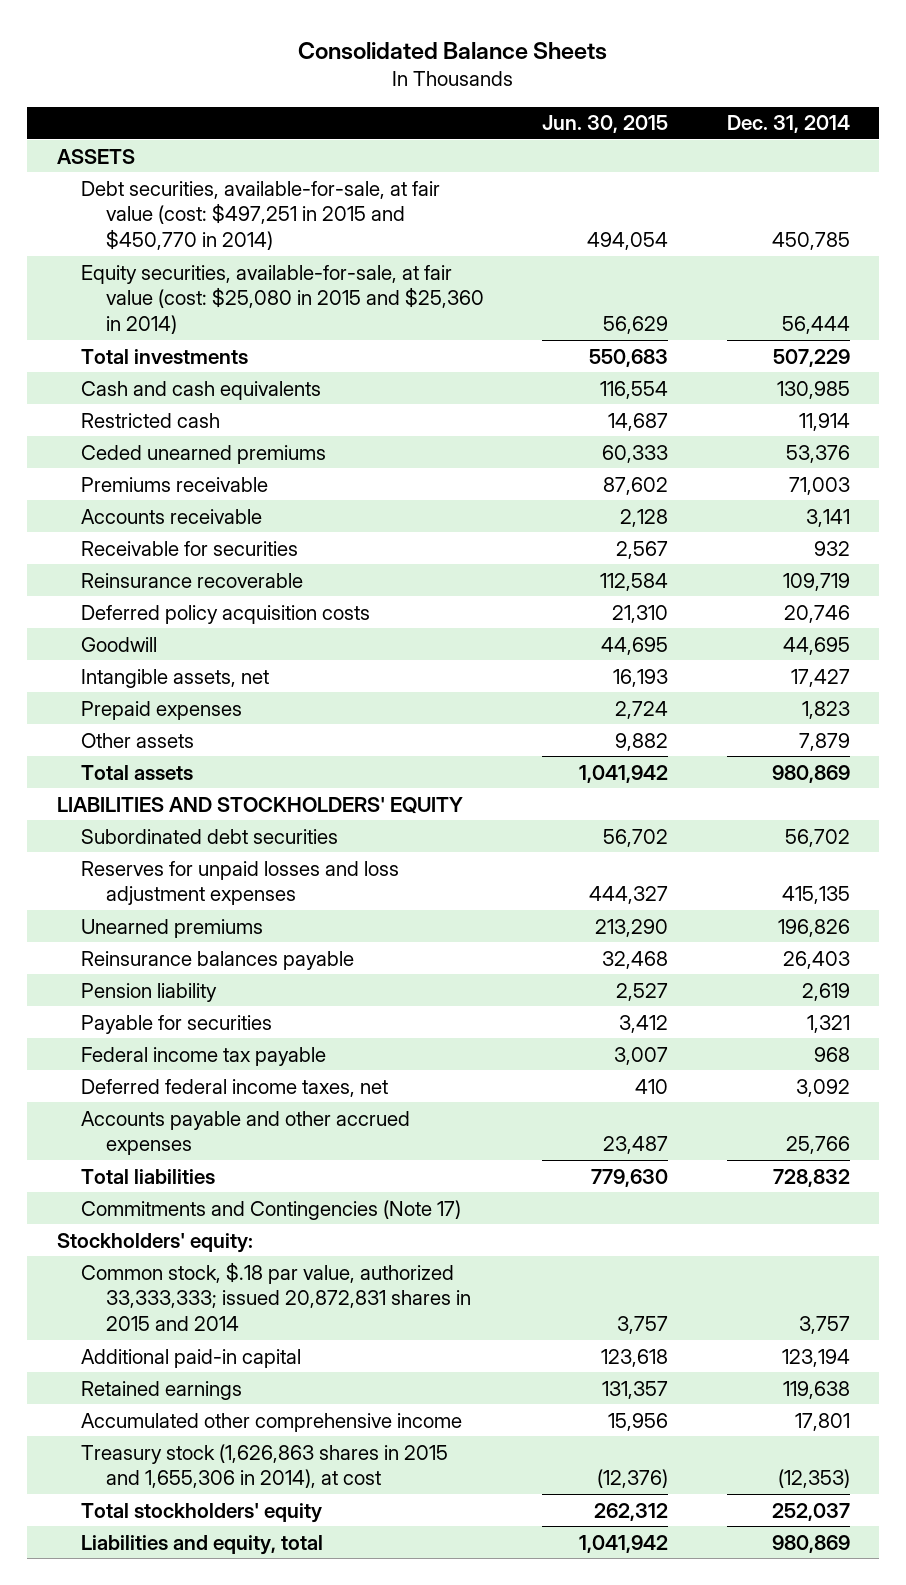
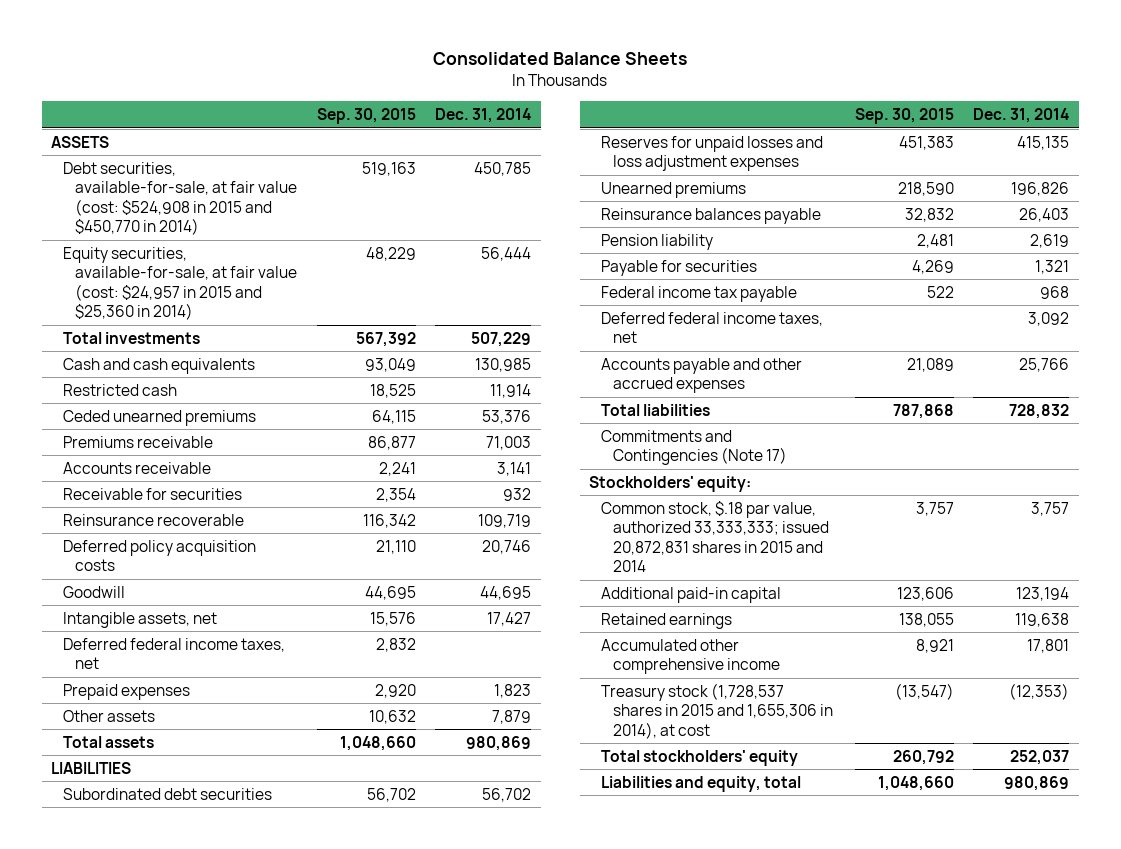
[542,115,669,134] Jun. 30, 2015 -> none
none -> [316,108,416,125] Sep. 30, 2015
[81,180,441,251] Debt securities, available-for-sale, at fair value (cost: $497,251 in 2015 and $450,770 in 2014) -> [63,161,298,236] Debt securities, available-for-sale, at fair value (cost: $524,908 in 2015 and $450,770 in 2014)
[81,264,484,335] Equity securities, available-for-sale, at fair value (cost: $25,080 in 2015 and $25,360 in 2014) -> [63,246,298,321] Equity securities, available-for-sale, at fair value (cost: $24,957 in 2015 and $25,360 in 2014)
none -> [63,637,286,670] Deferred federal income taxes, net
[56,796,463,814] LIABILITIES AND STOCKHOLDERS' EQUITY -> [51,761,132,774] LIABILITIES
[81,1443,449,1489] Treasury stock (1,626,863 shares in 2015 and 1,655,306 in 2014), at cost -> [601,682,834,739] Treasury stock (1,728,537 shares in 2015 and 1,655,306 in 2014), at cost

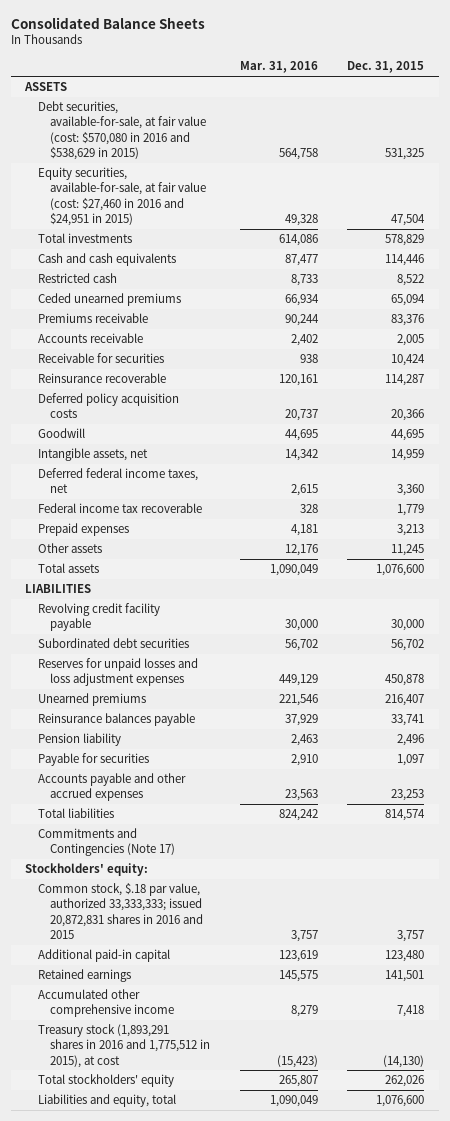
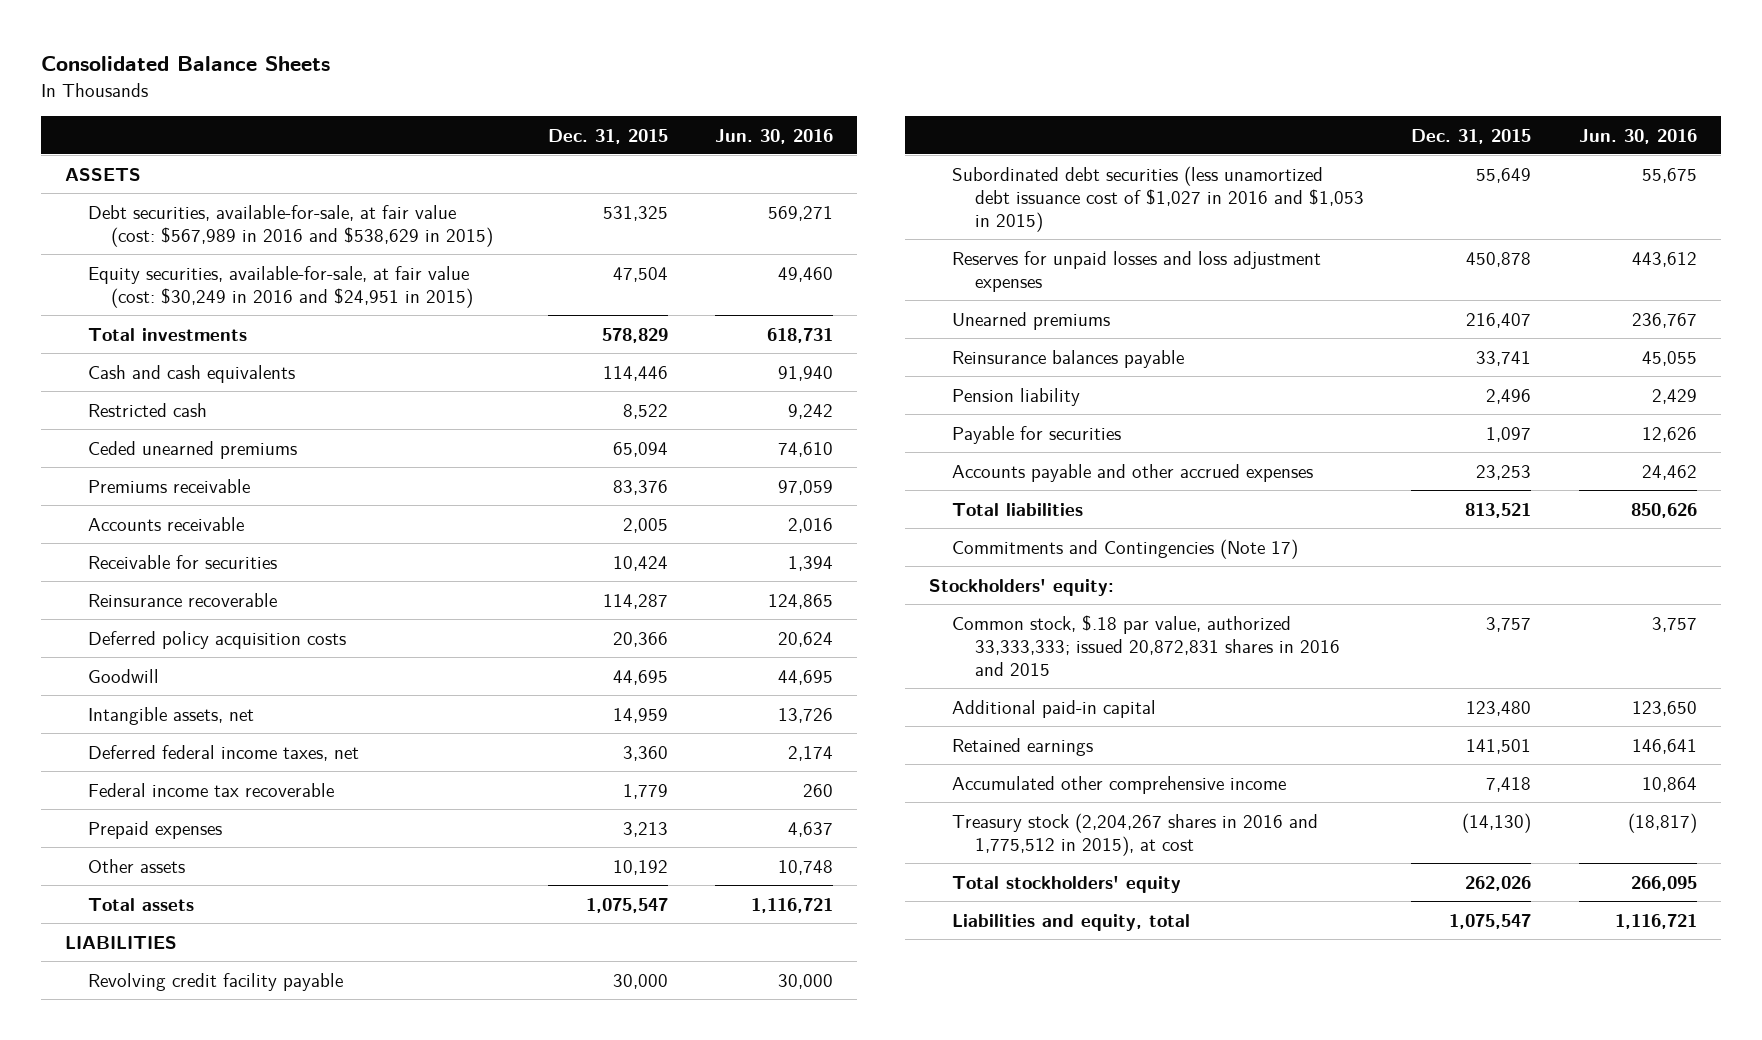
[239,61,318,74] Mar. 31, 2016 -> none
none -> [715,128,834,144] Jun. 30, 2016
[37,101,206,160] Debt securities, available-for-sale, at fair value (cost: $570,080 in 2016 and $538,629 in 2015) -> [87,204,494,247] Debt securities, available-for-sale, at fair value (cost: $567,989 in 2016 and $538,629 in 2015)
[37,167,206,226] Equity securities, available-for-sale, at fair value (cost: $27,460 in 2016 and $24,951 in 2015) -> [87,265,474,308] Equity securities, available-for-sale, at fair value (cost: $30,249 in 2016 and $24,951 in 2015)
[391,544,425,557] 11,245 -> [612,859,668,875] 10,192
[376,564,425,577] 1,076,600 -> [585,897,668,913] 1,075,547
[37,638,189,649] Subordinated debt securities -> [951,165,1364,233] Subordinated debt securities (less unamortized debt issuance cost of $1,027 in 2016 and $1,053 in 2015)
[391,639,425,652] 56,702 -> [1476,167,1532,183] 55,649
[385,809,426,822] 814,574 -> [1465,502,1532,518] 813,521
[37,1024,210,1068] Treasury stock (1,893,291 shares in 2016 and 1,775,512 in 2015), at cost -> [951,812,1318,856] Treasury stock (2,204,267 shares in 2016 and 1,775,512 in 2015), at cost
[376,1095,425,1108] 1,076,600 -> [1449,913,1532,929] 1,075,547

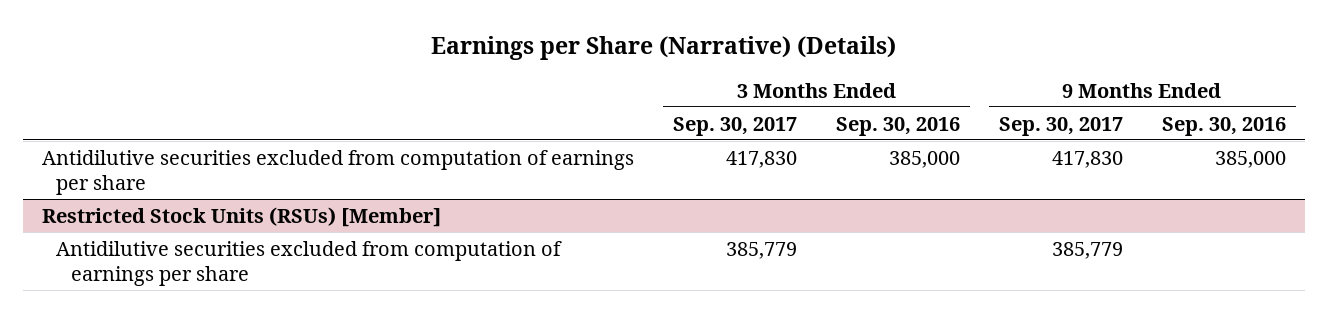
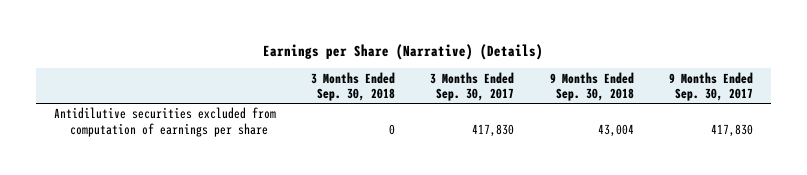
[835,116,960,136] Sep. 30, 2016 -> none
[1161,116,1286,136] Sep. 30, 2016 -> none
none -> [310,71,395,102] 3 Months Ended Sep. 30, 2018
none -> [549,71,634,102] 9 Months Ended Sep. 30, 2018
[42,206,442,227] Restricted Stock Units (RSUs) [Member] -> none
[56,240,563,286] Antidilutive securities excluded from computation of earnings per share -> none

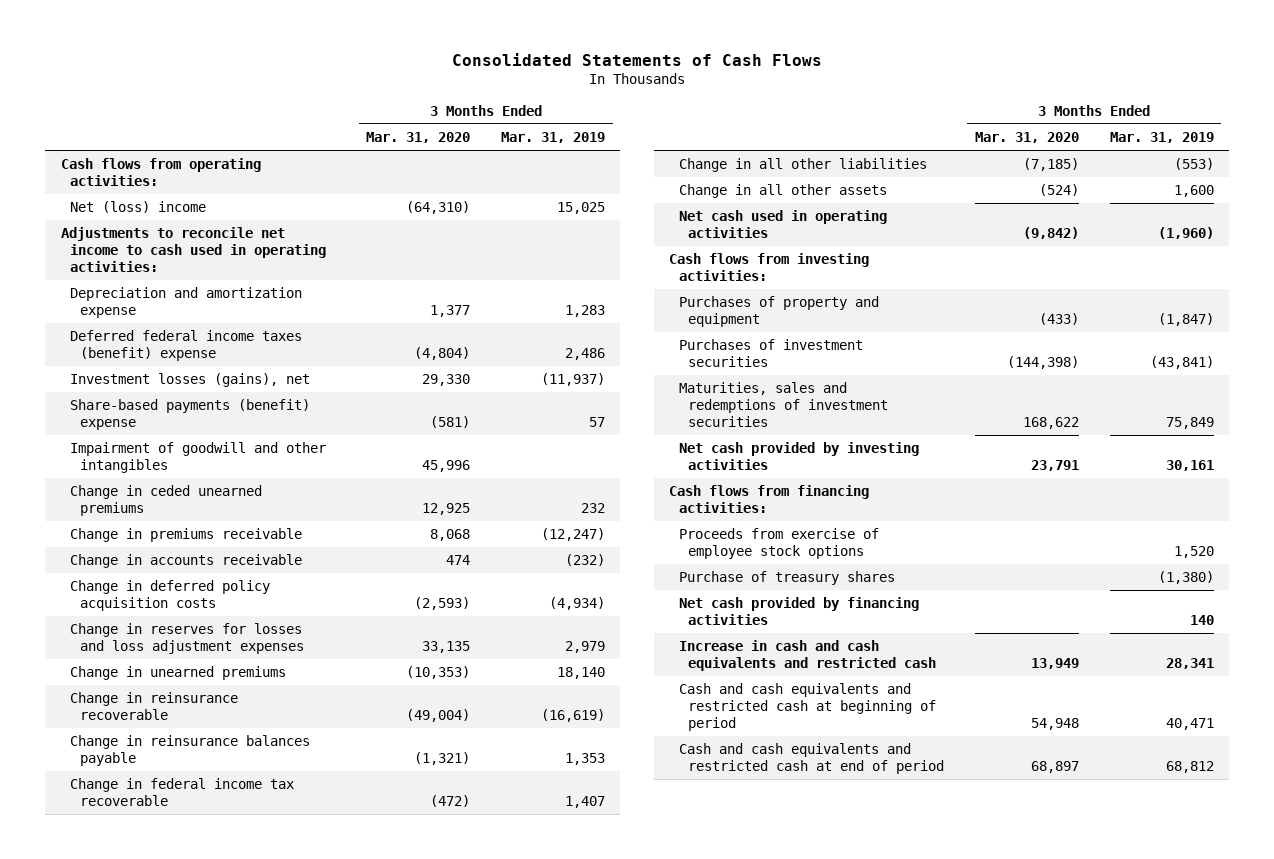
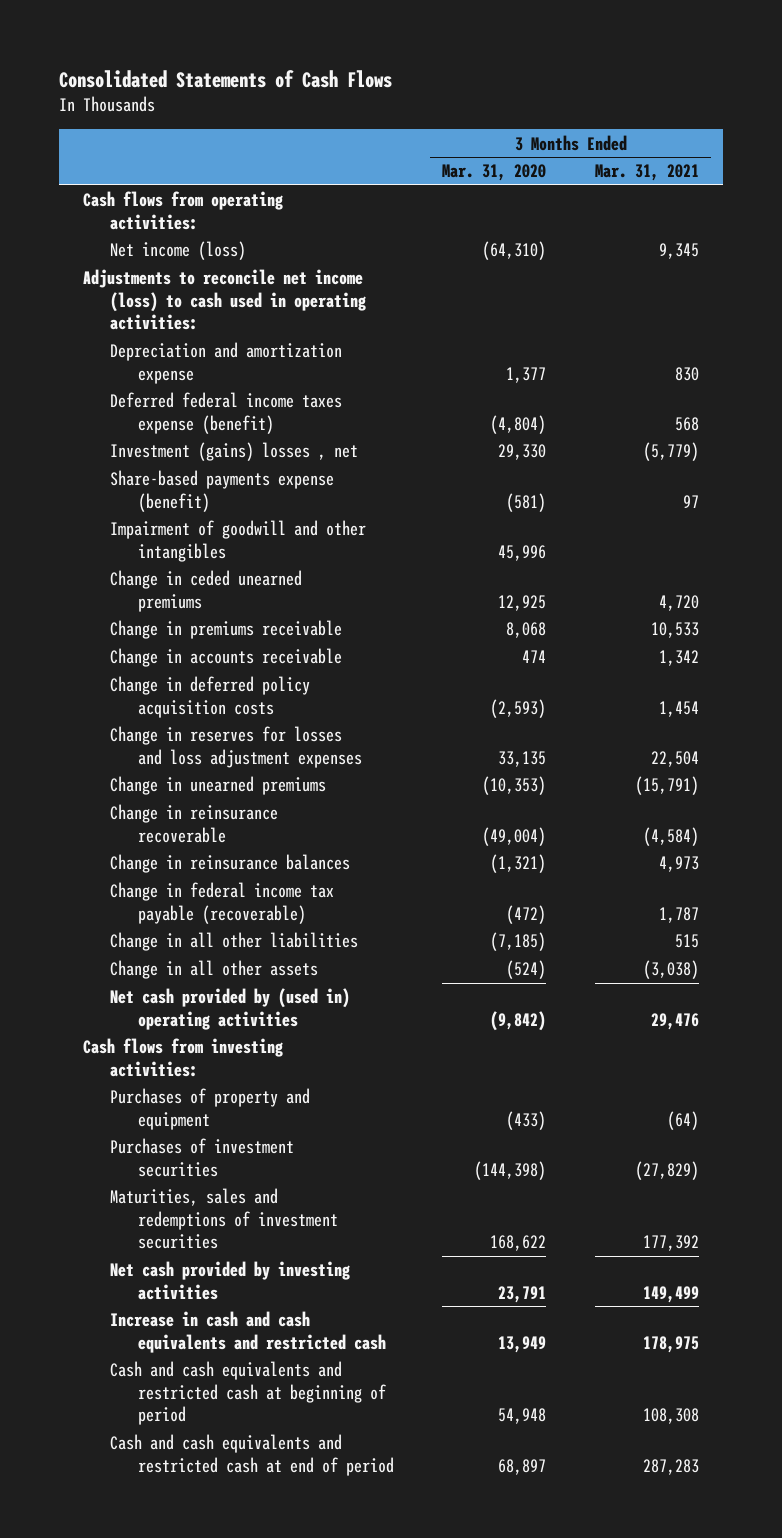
[501,131,606,143] Mar. 31, 2019 -> none
none -> [594,164,699,182] Mar. 31, 2021
[70,201,207,214] Net (loss) income -> [110,241,247,261] Net income (loss)
[60,227,327,272] Adjustments to reconcile net income to cash used in operating activities: -> [82,269,367,331] Adjustments to reconcile net income (loss) to cash used in operating activities:
[70,330,303,361] Deferred federal income taxes (benefit) expense -> [110,392,343,434] Deferred federal income taxes expense (benefit)
[70,373,311,388] Investment losses (gains), net -> [110,442,359,462] Investment (gains) losses , net
[70,399,311,430] Share-based payments (benefit) expense -> [110,470,335,512] Share-based payments expense (benefit)
[70,735,311,766] Change in reinsurance balances payable -> [110,854,351,874] Change in reinsurance balances
[70,778,295,806] Change in federal income tax recoverable -> [110,882,335,924] Change in federal income tax payable (recoverable)
[678,210,887,238] Net cash used in operating activities -> [110,988,351,1030] Net cash provided by (used in) operating activities
[669,485,870,513] Cash flows from financing activities: -> none
[678,528,879,559] Proceeds from exercise of employee stock options -> none
[678,571,895,586] Purchase of treasury shares -> none
[678,597,919,625] Net cash provided by financing activities -> none

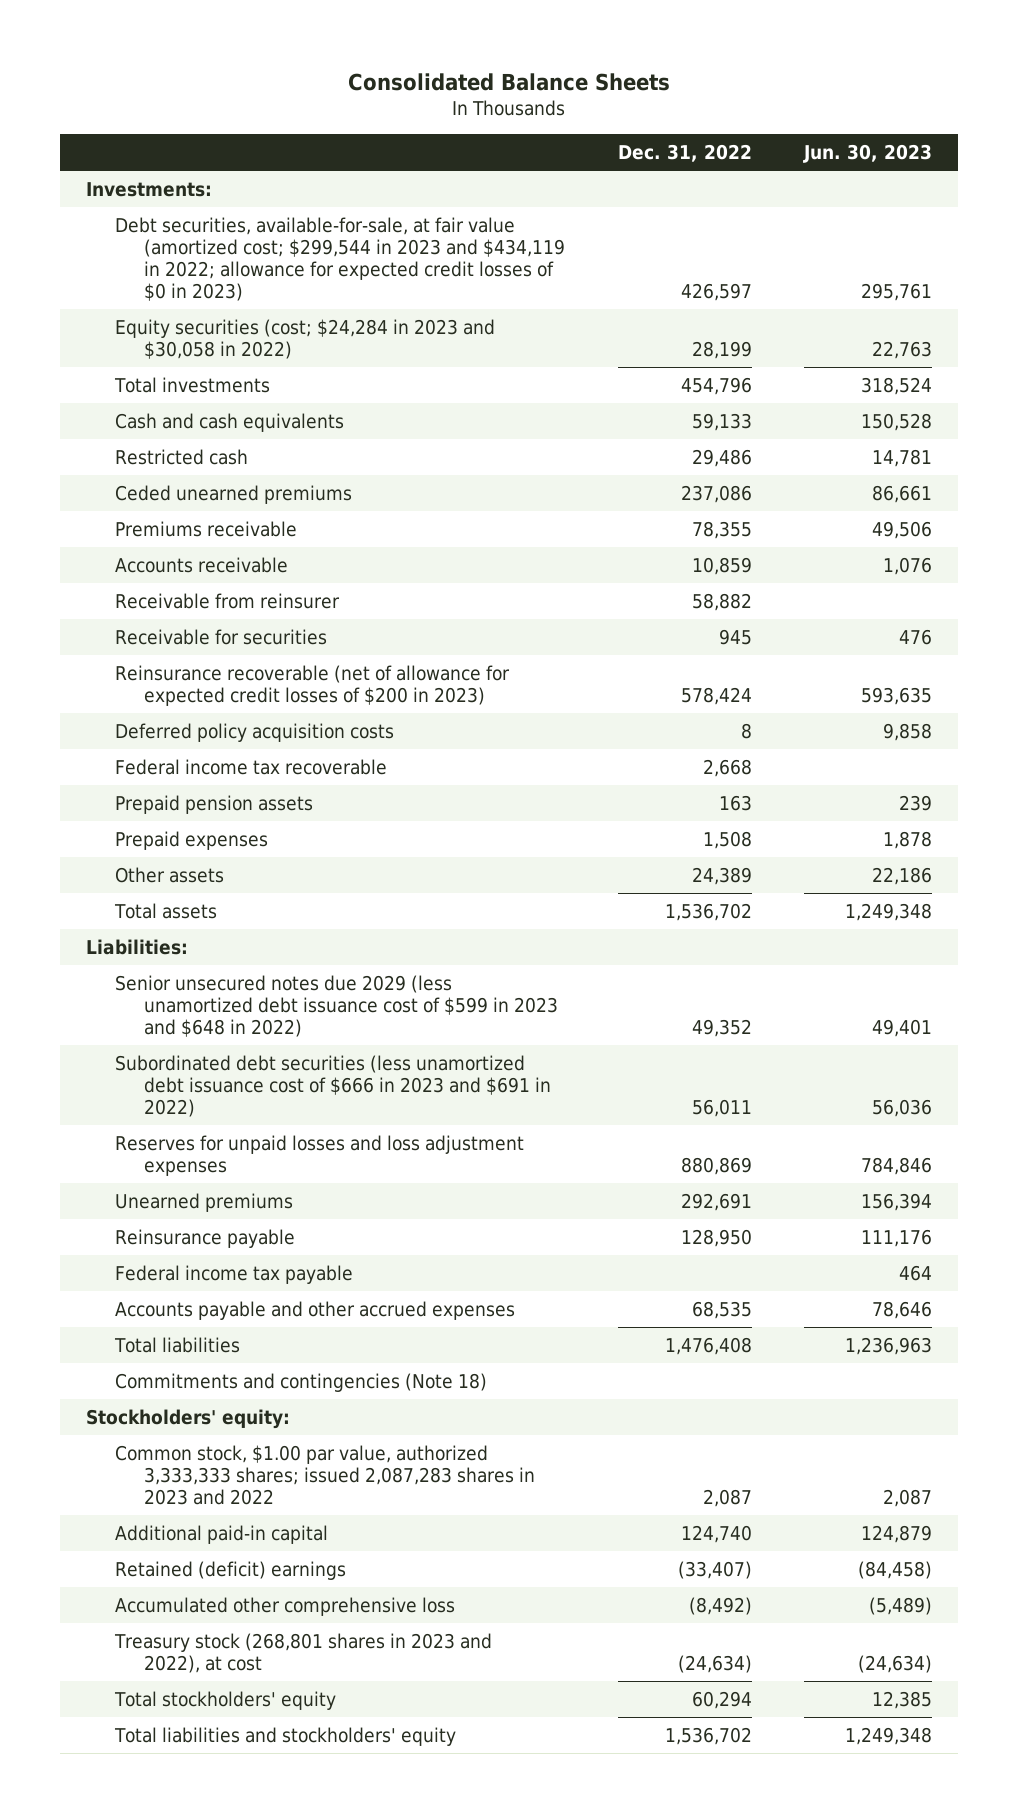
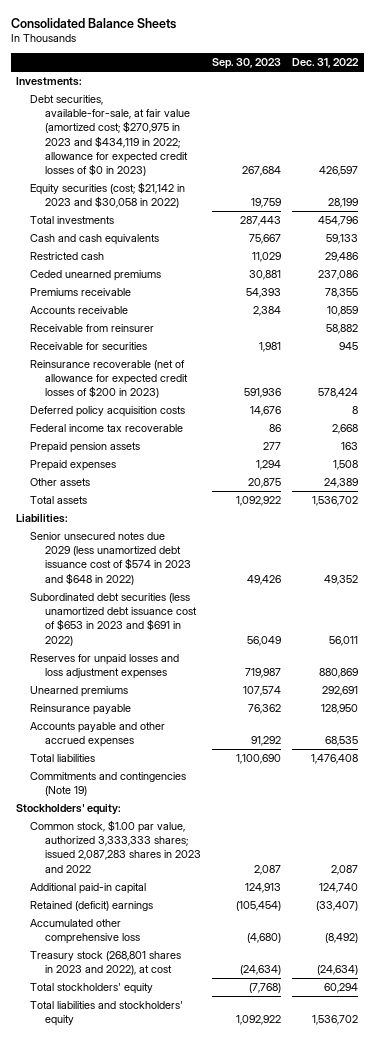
[803,144,933,164] Jun. 30, 2023 -> none
none -> [211,58,281,70] Sep. 30, 2023
[115,216,566,302] Debt securities, available-for-sale, at fair value (amortized cost; $299,544 in 2023 and $434,119 in 2022; allowance for expected credit losses of $0 in 2023) -> [30,95,190,176] Debt securities, available-for-sale, at fair value (amortized cost; $270,975 in 2023 and $434,119 in 2022; allowance for expected credit losses of $0 in 2023)
[115,318,496,360] Equity securities (cost; $24,284 in 2023 and $30,058 in 2022) -> [30,182,186,209] Equity securities (cost; $21,142 in 2023 and $30,058 in 2022)
[115,974,559,1038] Senior unsecured notes due 2029 (less unamortized debt issuance cost of $599 in 2023 and $648 in 2022) -> [30,532,191,585] Senior unsecured notes due 2029 (less unamortized debt issuance cost of $574 in 2023 and $648 in 2022)
[115,1054,552,1118] Subordinated debt securities (less unamortized debt issuance cost of $666 in 2023 and $691 in 2022) -> [30,593,197,646] Subordinated debt securities (less unamortized debt issuance cost of $653 in 2023 and $691 in 2022)
[115,1264,354,1284] Federal income tax payable -> none
[115,1372,488,1392] Commitments and contingencies (Note 18) -> [30,772,187,797] Commitments and contingencies (Note 19)

